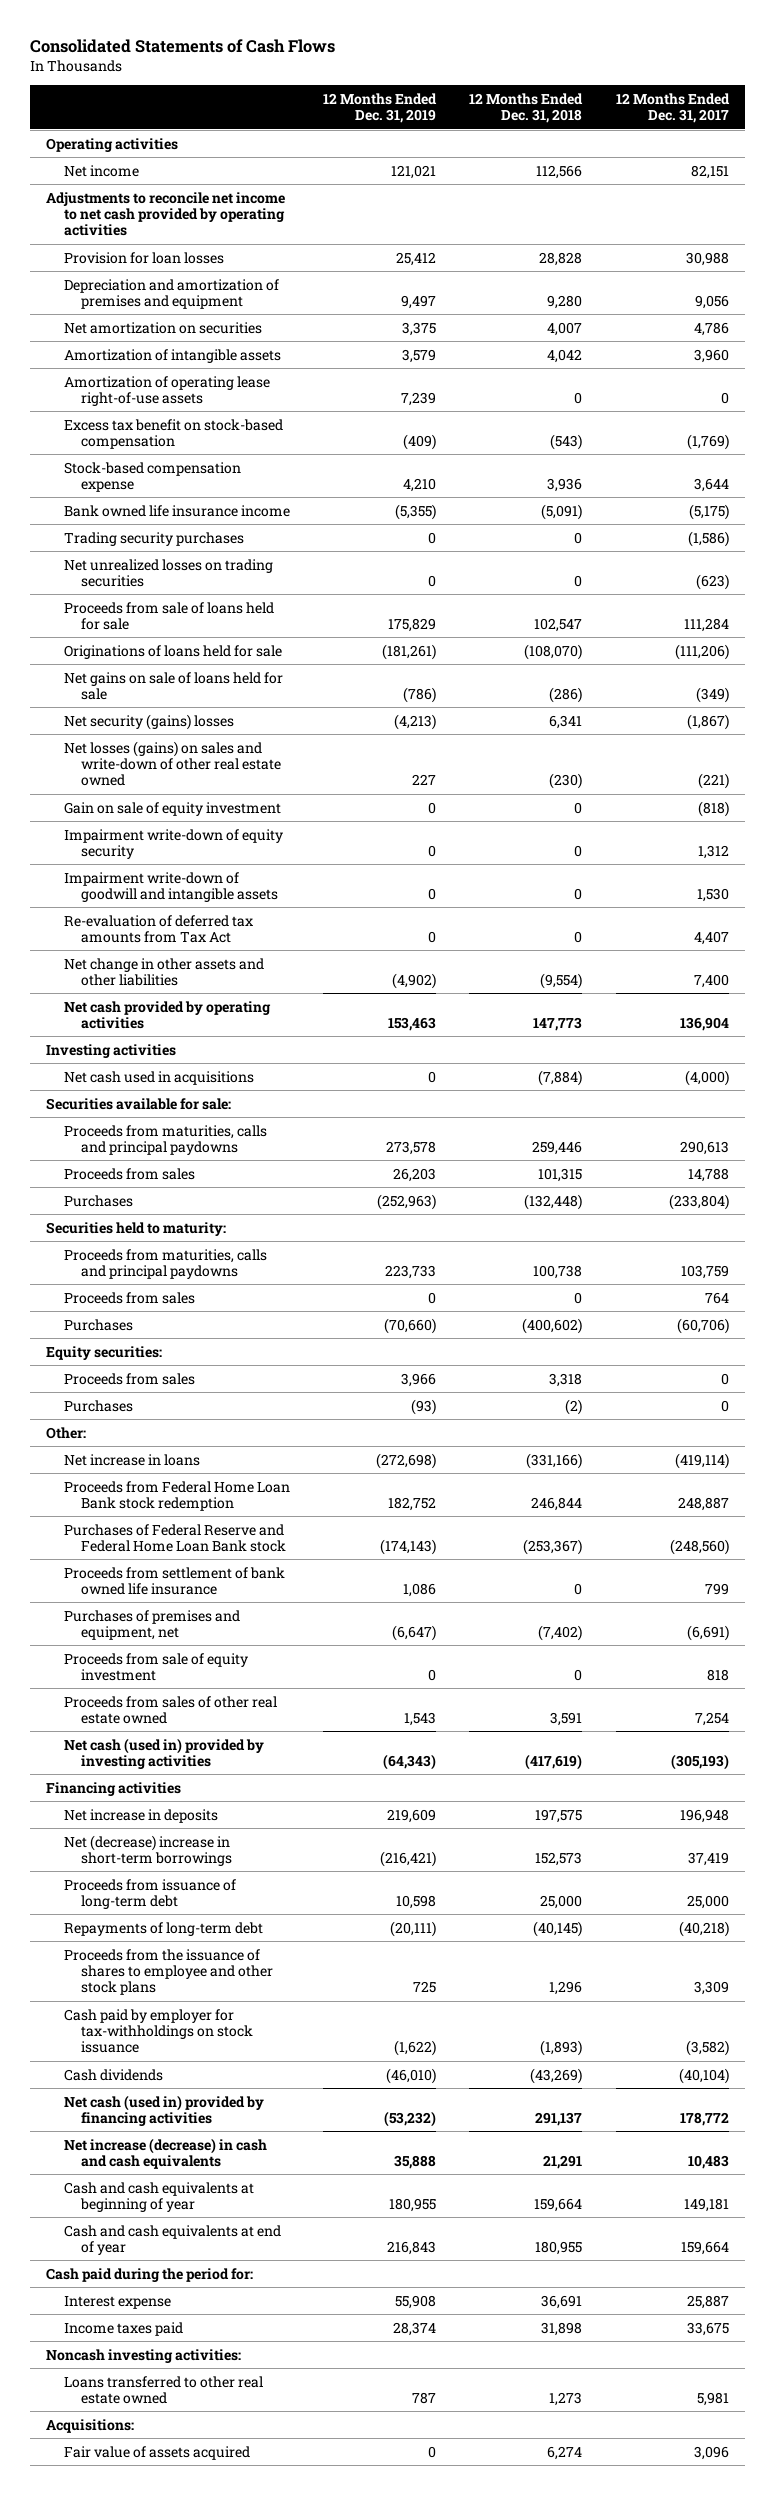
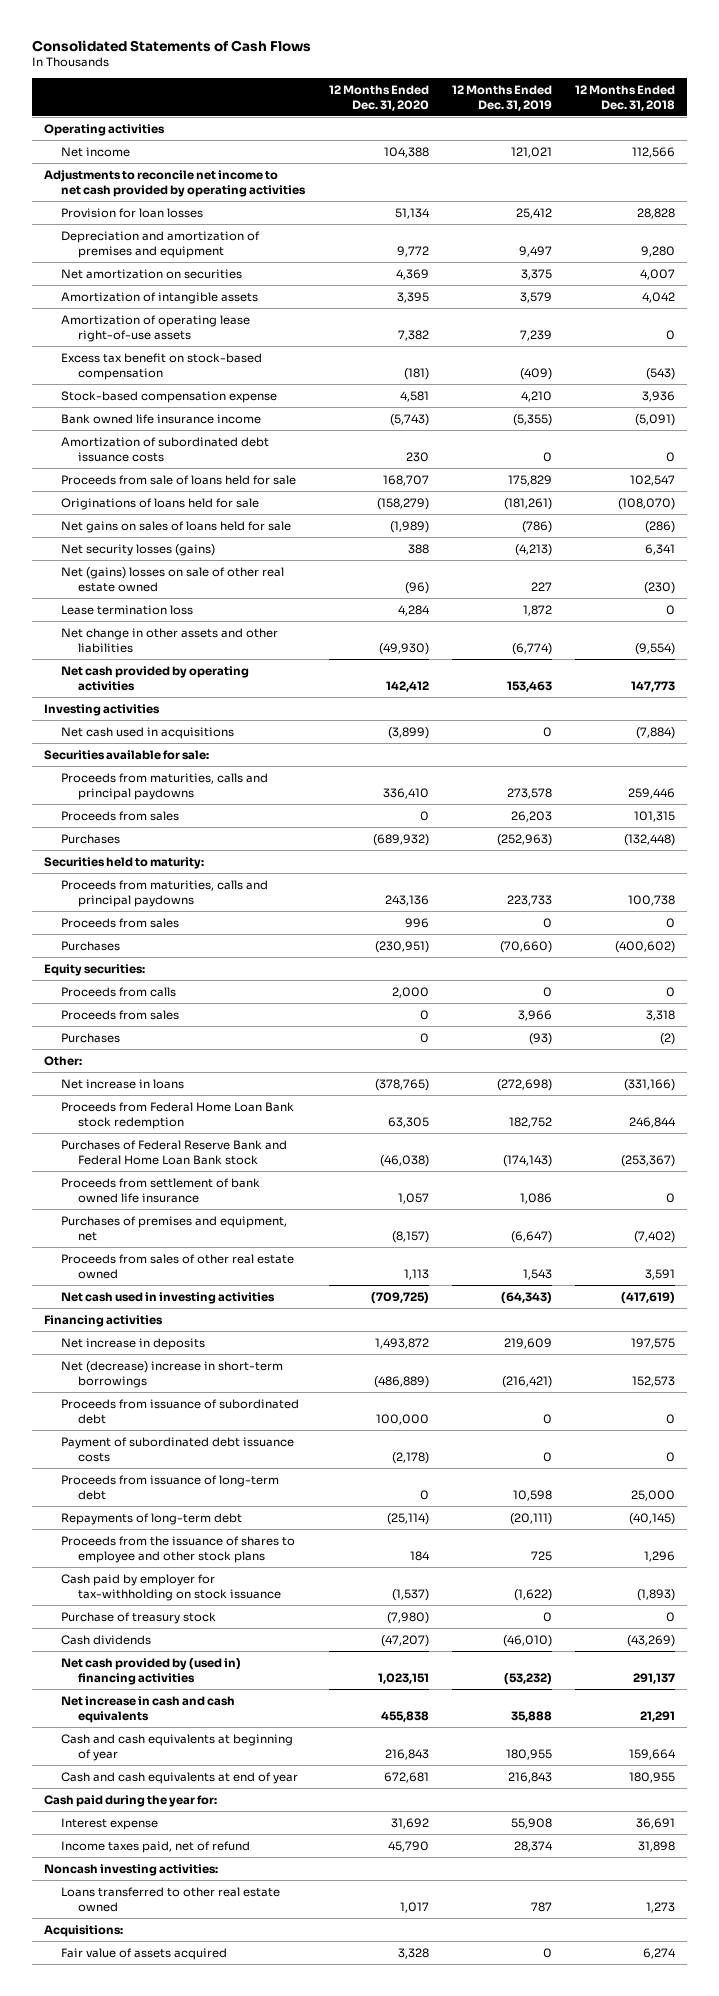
[615,92,730,124] 12 Months Ended Dec. 31, 2017 -> none
none -> [328,84,429,111] 12 Months Ended Dec. 31, 2020
[63,531,244,546] Trading security purchases -> none
[63,558,273,588] Net unrealized losses on trading securities -> none
none -> [61,436,270,462] Amortization of subordinated debt issuance costs
[63,801,281,816] Gain on sale of equity investment -> none
[63,828,283,860] Impairment write-down of equity security -> none
[63,871,279,903] Impairment write-down of goodwill and intangible assets -> none
[63,914,253,944] Re-evaluation of deferred tax amounts from Tax Act -> none
[63,671,283,701] Net gains on sale of loans held for sale -> [61,520,292,533] Net gains on sales of loans held for sale
[63,713,234,730] Net security (gains) losses -> [61,543,216,556] Net security losses (gains)
[63,740,282,787] Net losses (gains) on sales and write-down of other real estate owned -> [61,566,285,592] Net (gains) losses on sale of other real estate owned
none -> [61,604,194,615] Lease termination loss
[392,973,437,990] (4,902) -> [511,642,552,655] (6,774)
none -> [61,986,177,997] Proceeds from calls
[63,1523,287,1553] Purchases of Federal Reserve and Federal Home Loan Bank stock -> [61,1139,288,1165] Purchases of Federal Reserve Bank and Federal Home Loan Bank stock
[63,1652,248,1682] Proceeds from sale of equity investment -> none
[63,1737,264,1770] Net cash (used in) provided by investing activities -> [61,1291,276,1304] Net cash used in investing activities
none -> [61,1398,300,1424] Proceeds from issuance of subordinated debt
none -> [61,1436,295,1462] Payment of subordinated debt issuance costs
[63,2008,254,2054] Cash paid by employer for tax-withholdings on stock issuance -> [61,1573,282,1601] Cash paid by employer for tax-withholding on stock issuance
none -> [61,1611,217,1624] Purchase of treasury stock
[63,2094,264,2127] Net cash (used in) provided by financing activities -> [61,1657,242,1685] Net cash provided by (used in) financing activities
[63,2137,267,2170] Net increase (decrease) in cash and cash equivalents -> [61,1695,236,1723] Net increase in cash and cash equivalents
[46,2267,254,2282] Cash paid during the period for: -> [44,1794,218,1807] Cash paid during the year for:
[63,2321,183,2336] Income taxes paid -> [61,1840,251,1853] Income taxes paid, net of refund

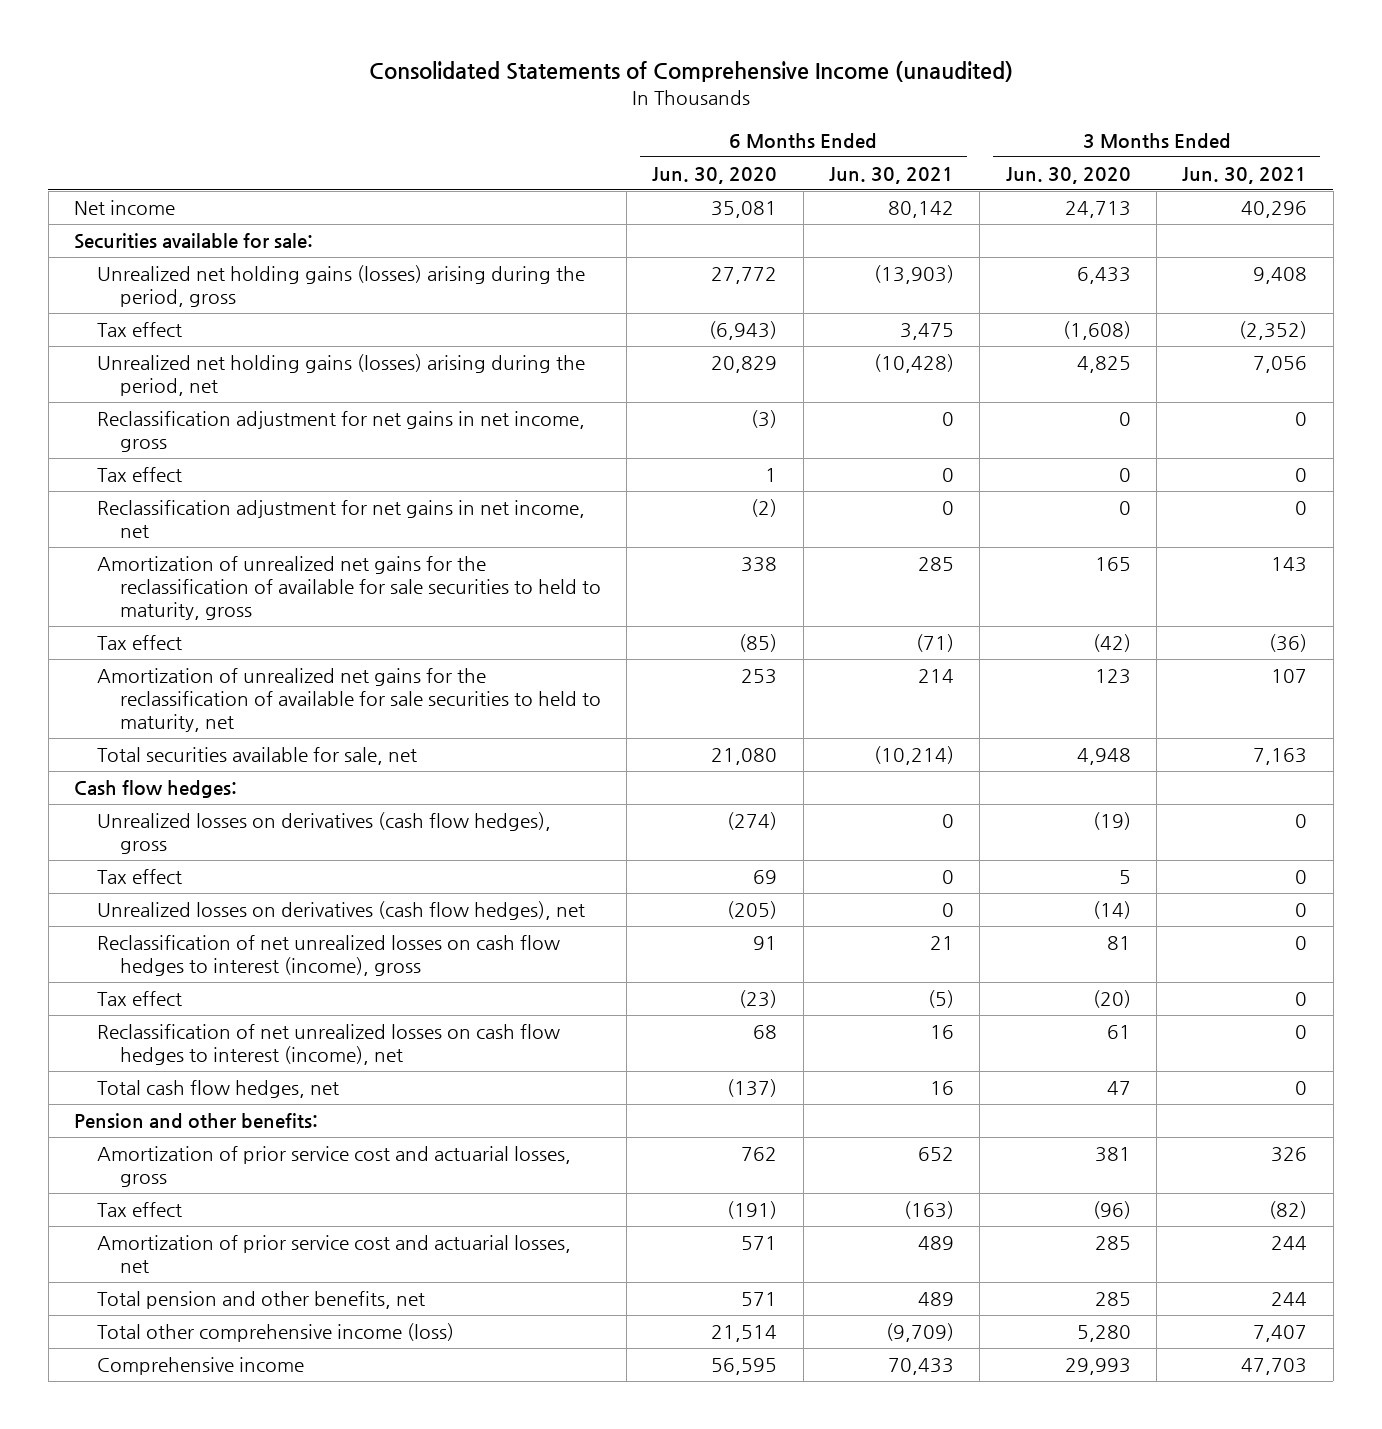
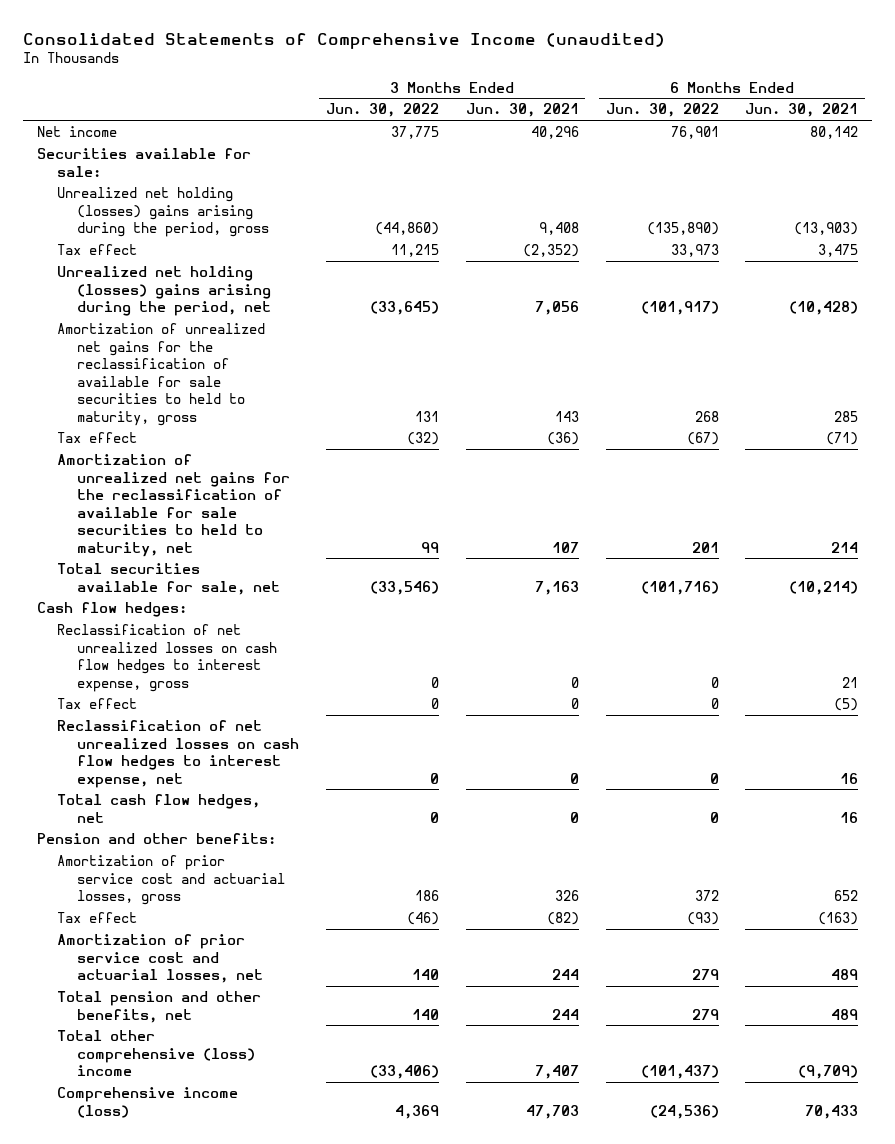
[652,166,778,184] Jun. 30, 2020 -> none
[1005,166,1131,184] Jun. 30, 2020 -> none
none -> [325,103,439,118] Jun. 30, 2022
none -> [605,103,719,118] Jun. 30, 2022
[97,265,586,308] Unrealized net holding gains (losses) arising during the period, gross -> [56,187,269,238] Unrealized net holding (losses) gains arising during the period, gross
[97,411,586,453] Reclassification adjustment for net gains in net income, gross -> none
[97,467,183,483] Tax effect -> none
[97,500,586,539] Reclassification adjustment for net gains in net income, net -> none
[97,354,586,397] Unrealized net holding gains (losses) arising during the period, net -> [56,266,271,317] Unrealized net holding (losses) gains arising during the period, net
[97,812,552,855] Unrealized losses on derivatives (cash flow hedges), gross -> none
[97,869,183,885] Tax effect -> none
[97,901,586,921] Unrealized losses on derivatives (cash flow hedges), net -> none
[97,935,561,977] Reclassification of net unrealized losses on cash flow hedges to interest (income), gross -> [56,624,277,692] Reclassification of net unrealized losses on cash flow hedges to interest expense, gross
[97,1024,561,1066] Reclassification of net unrealized losses on cash flow hedges to interest (income), net -> [56,720,299,788] Reclassification of net unrealized losses on cash flow hedges to interest expense, net
[97,1323,455,1343] Total other comprehensive income (loss) -> [56,1030,255,1077] Total other comprehensive (loss) income
[97,1357,305,1376] Comprehensive income -> [56,1087,238,1118] Comprehensive income (loss)

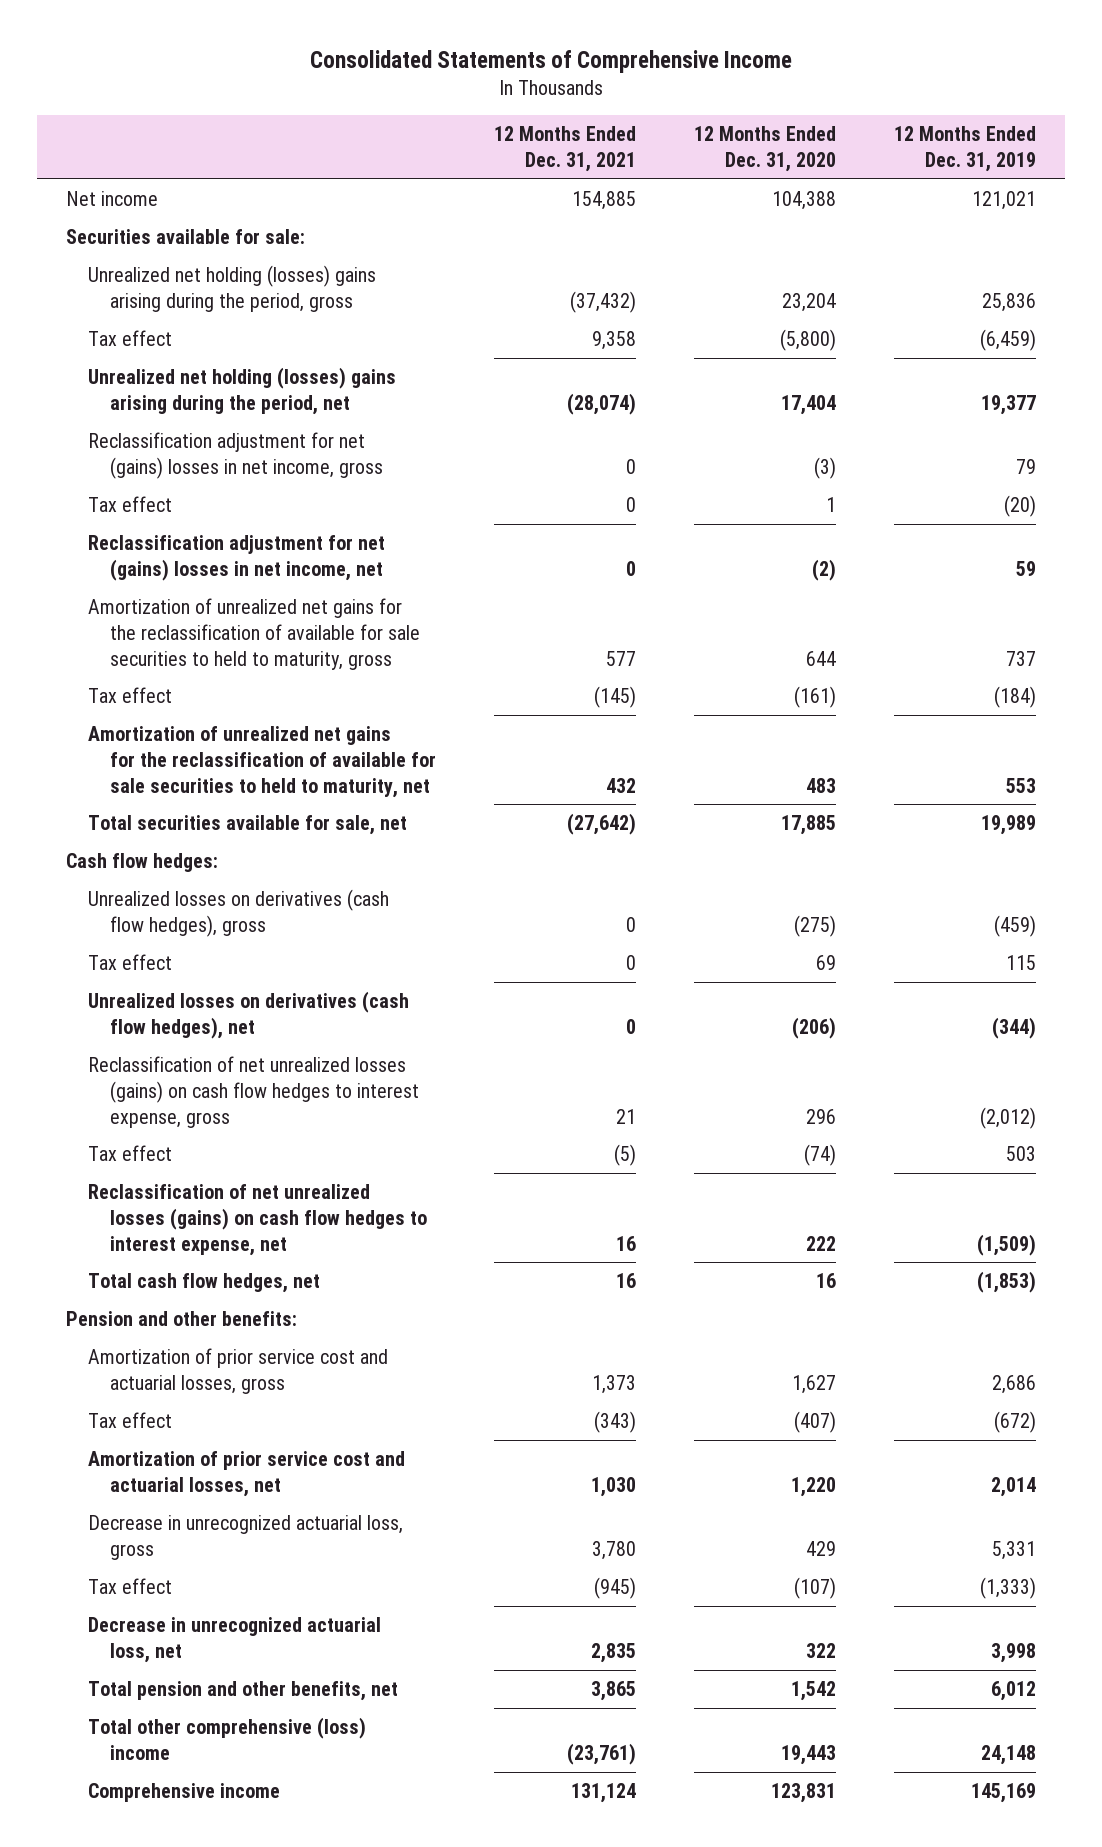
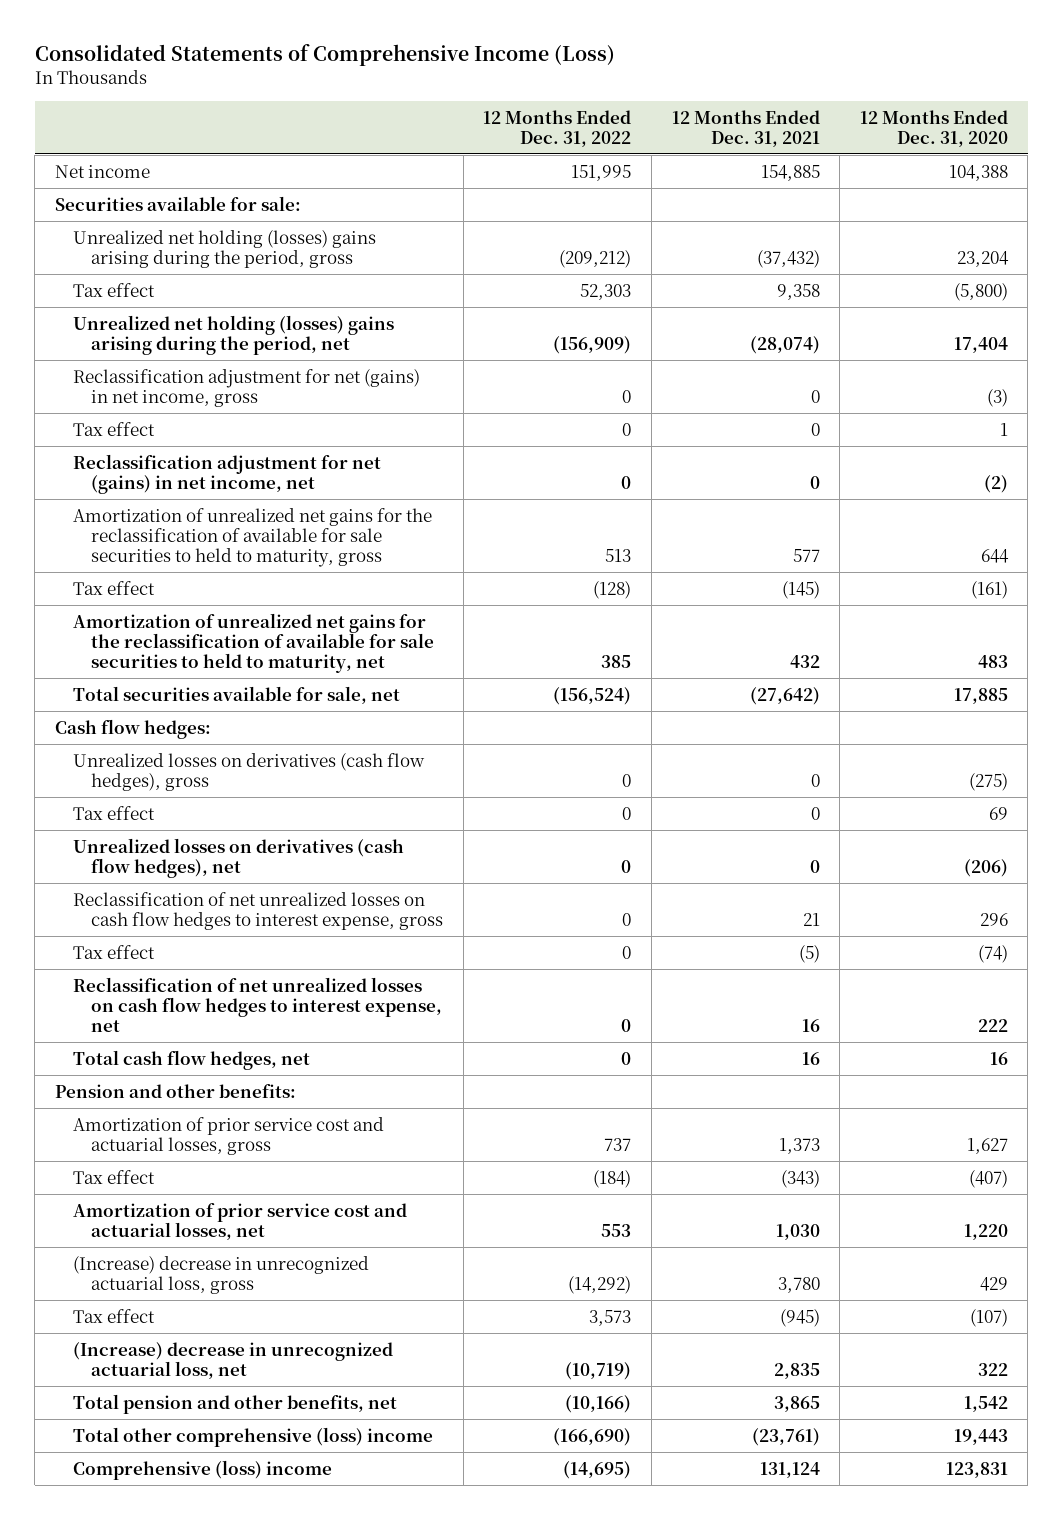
[310,50,793,74] Consolidated Statements of Comprehensive Income -> [34,44,615,67] Consolidated Statements of Comprehensive Income (Loss)
[894,126,1037,173] 12 Months Ended Dec. 31, 2019 -> none
none -> [483,109,632,147] 12 Months Ended Dec. 31, 2022
[87,431,383,479] Reclassification adjustment for net (gains) losses in net income, gross -> [73,368,421,407] Reclassification adjustment for net (gains) in net income, gross
[87,534,385,581] Reclassification adjustment for net (gains) losses in net income, net -> [73,453,382,494] Reclassification adjustment for net (gains) in net income, net
[87,1055,419,1128] Reclassification of net unrealized losses (gains) on cash flow hedges to interest expense, gross -> [73,891,444,930] Reclassification of net unrealized losses on cash flow hedges to interest expense, gross
[87,1183,427,1256] Reclassification of net unrealized losses (gains) on cash flow hedges to interest expense, net -> [73,976,443,1032] Reclassification of net unrealized losses on cash flow hedges to interest expense, net
[87,1514,403,1560] Decrease in unrecognized actuarial loss, gross -> [73,1255,370,1294] (Increase) decrease in unrecognized actuarial loss, gross
[87,1616,381,1663] Decrease in unrecognized actuarial loss, net -> [73,1341,394,1379] (Increase) decrease in unrecognized actuarial loss, net
[87,1782,280,1802] Comprehensive income -> [73,1459,333,1480] Comprehensive (loss) income

